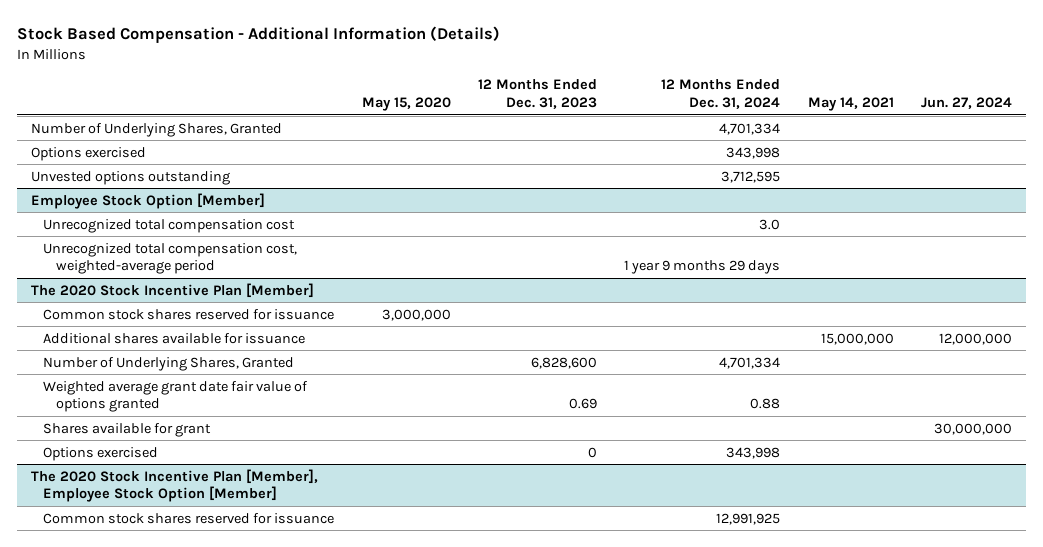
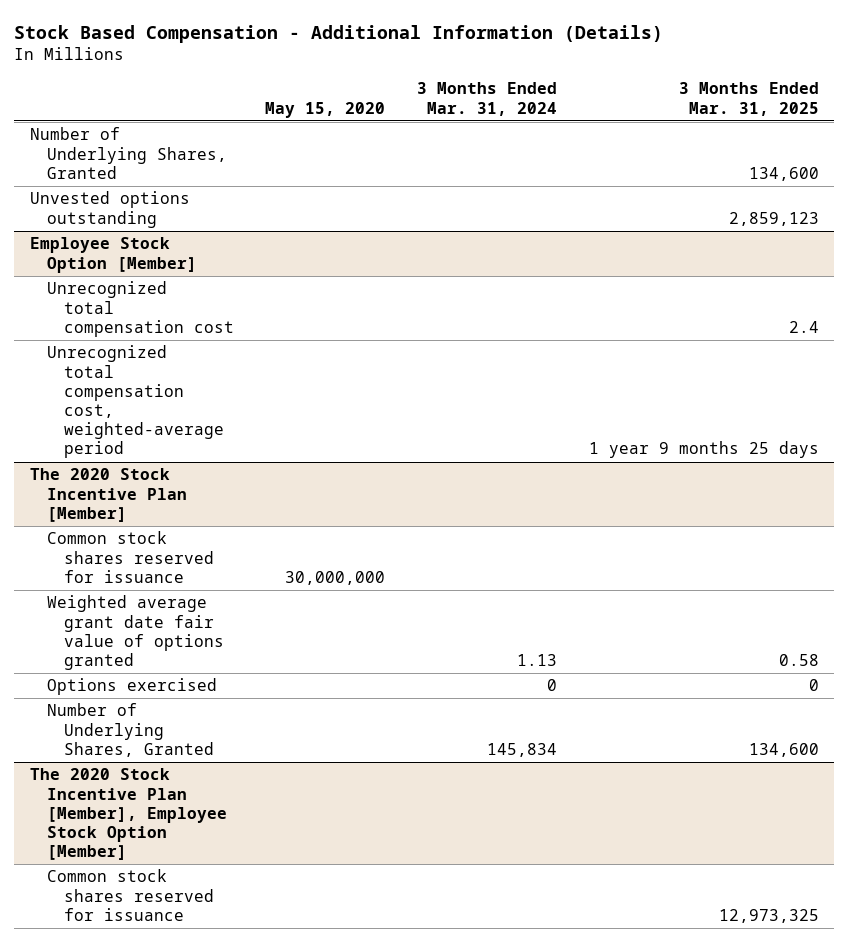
[478,79,598,110] 12 Months Ended Dec. 31, 2023 -> none
[661,79,781,110] 12 Months Ended Dec. 31, 2024 -> none
[807,97,894,112] May 14, 2021 -> none
[921,97,1013,110] Jun. 27, 2024 -> none
none -> [416,82,557,116] 3 Months Ended Mar. 31, 2024
none -> [678,82,819,116] 3 Months Ended Mar. 31, 2025
[30,146,146,161] Options exercised -> none
[43,332,306,344] Additional shares available for issuance -> none
[381,308,451,321] 3,000,000 -> [285,570,386,585] 30,000,000
[43,422,212,437] Shares available for grant -> none
[43,356,295,371] Number of Underlying Shares, Granted -> [46,703,214,757] Number of Underlying Shares, Granted

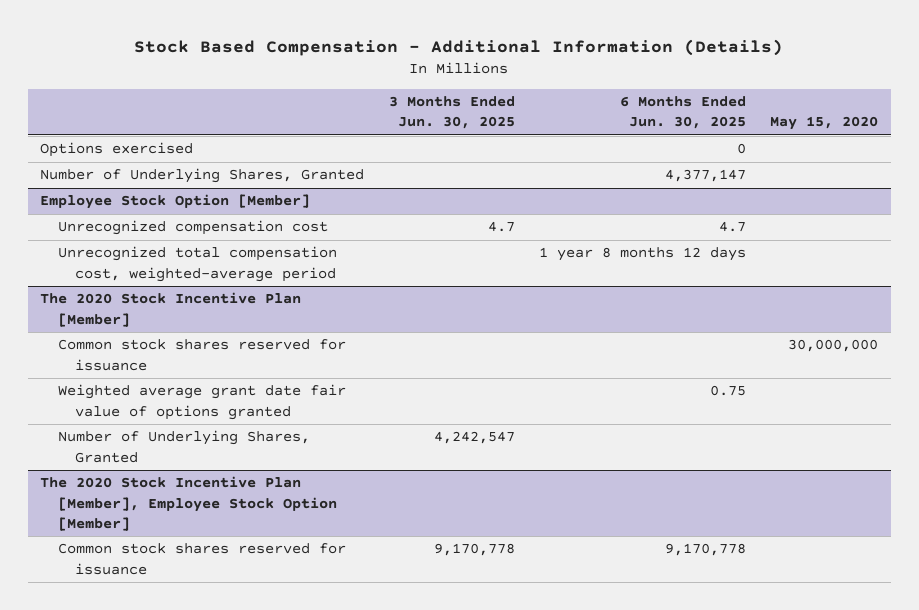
[416,82,557,116] 3 Months Ended Mar. 31, 2024 -> none
[678,82,819,116] 3 Months Ended Mar. 31, 2025 -> none
none -> [388,96,515,130] 3 Months Ended Jun. 30, 2025
none -> [620,96,747,130] 6 Months Ended Jun. 30, 2025
none -> [40,142,194,158] Options exercised
[30,191,191,228] Unvested options outstanding -> none
[46,281,234,337] Unrecognized total compensation cost -> [57,220,328,236] Unrecognized compensation cost
[46,678,217,696] Options exercised -> none

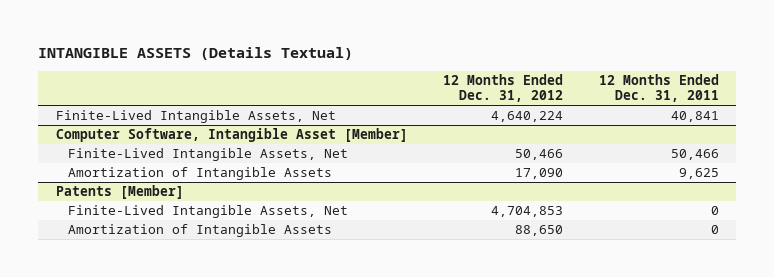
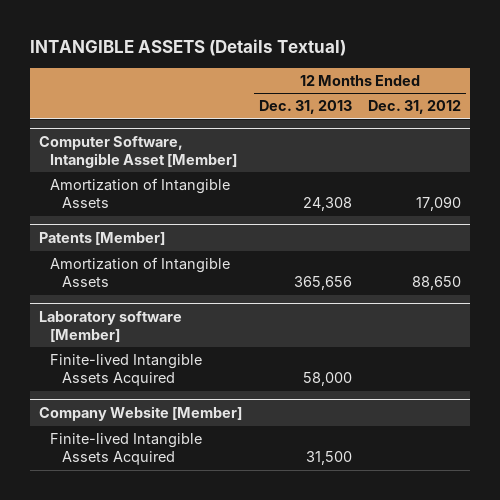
[598,74,719,103] 12 Months Ended Dec. 31, 2011 -> none
none -> [258,100,352,115] Dec. 31, 2013
[55,110,336,124] Finite-Lived Intangible Assets, Net -> none
[67,148,348,162] Finite-Lived Intangible Assets, Net -> none
[67,205,348,219] Finite-Lived Intangible Assets, Net -> none
none -> [38,311,182,343] Laboratory software [Member]
none -> [50,354,203,387] Finite-lived Intangible Assets Acquired
none -> [38,406,242,422] Company Website [Member]
none -> [50,433,203,466] Finite-lived Intangible Assets Acquired

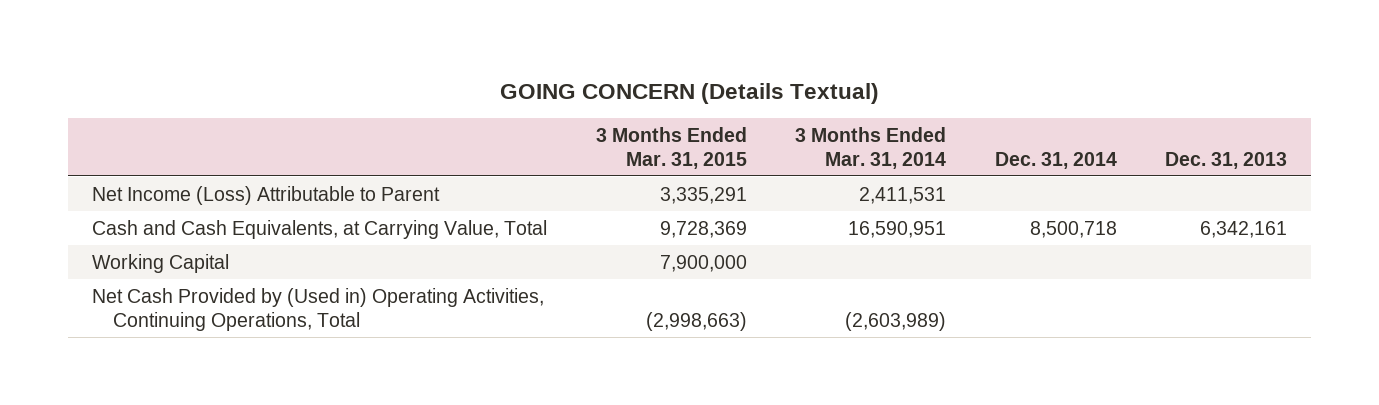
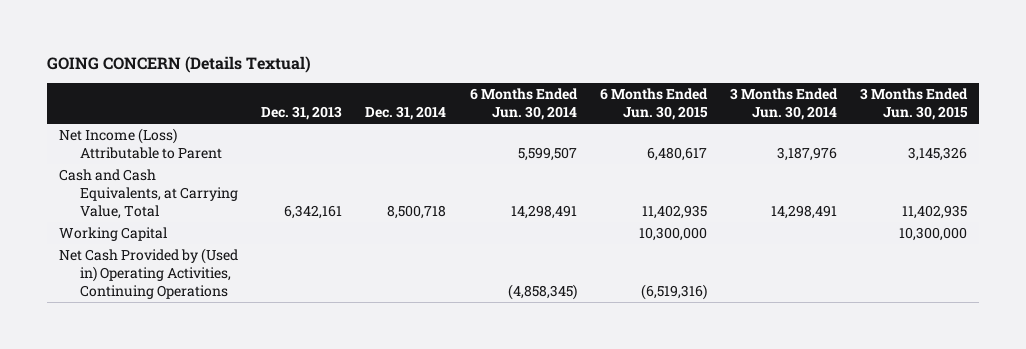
[595,126,747,169] 3 Months Ended Mar. 31, 2015 -> none
[795,126,947,169] 3 Months Ended Mar. 31, 2014 -> none
none -> [469,88,578,121] 6 Months Ended Jun. 30, 2014
none -> [599,88,708,121] 6 Months Ended Jun. 30, 2015
none -> [729,88,838,121] 3 Months Ended Jun. 30, 2014
none -> [859,88,968,121] 3 Months Ended Jun. 30, 2015
[92,287,545,331] Net Cash Provided by (Used in) Operating Activities, Continuing Operations, Total -> [58,248,238,299] Net Cash Provided by (Used in) Operating Activities, Continuing Operations

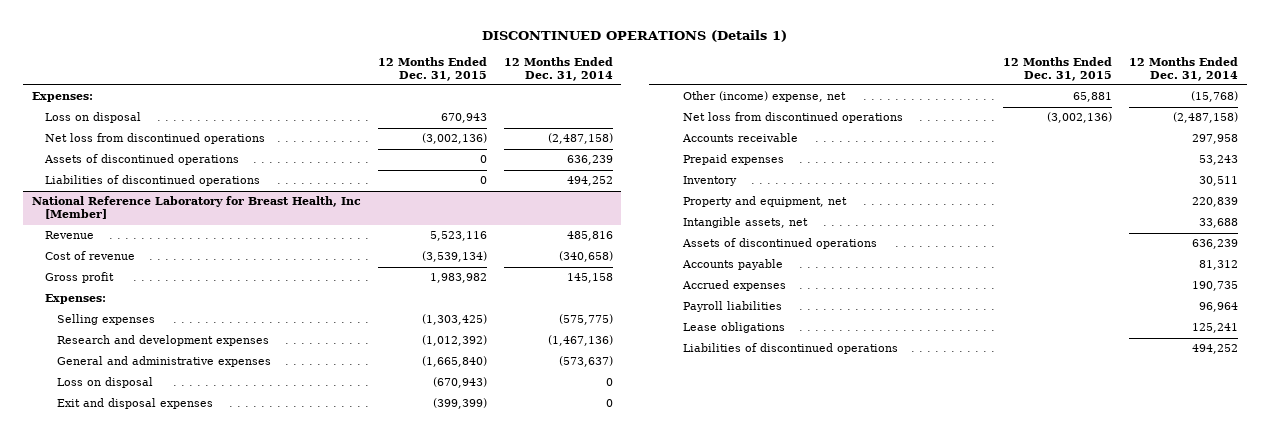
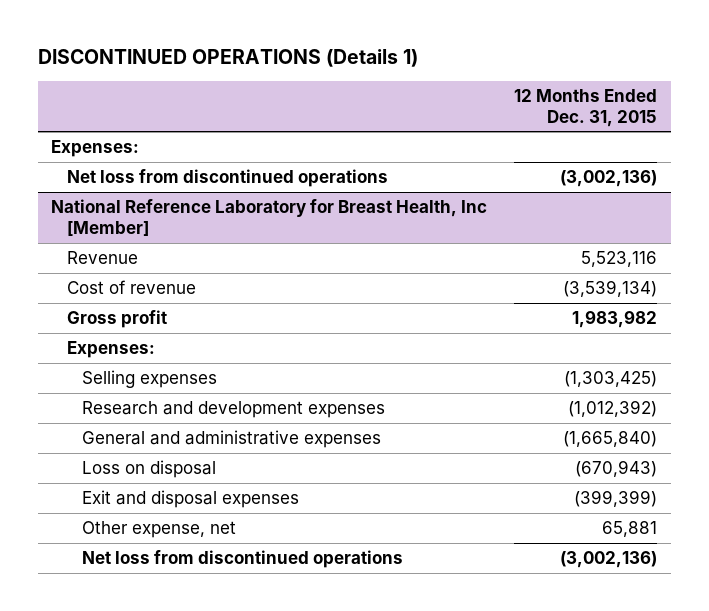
[503,56,613,81] 12 Months Ended Dec. 31, 2014 -> none
[44,112,141,124] Loss on disposal -> none
[43,154,239,166] Assets of discontinued operations -> none
[44,175,260,187] Liabilities of discontinued operations -> none
[682,91,846,103] Other (income) expense, net -> [82,521,237,539] Other expense, net
[681,133,798,143] Accounts receivable -> none
[682,154,784,166] Prepaid expenses -> none
[682,176,737,187] Inventory -> none
[682,196,847,208] Property and equipment, net -> none
[682,217,808,229] Intangible assets, net -> none
[681,238,877,250] Assets of discontinued operations -> none
[681,259,783,271] Accounts payable -> none
[681,280,786,292] Accrued expenses -> none
[682,301,782,313] Payroll liabilities -> none
[682,322,785,334] Lease obligations -> none
[682,343,898,355] Liabilities of discontinued operations -> none

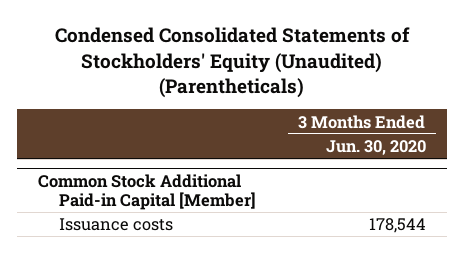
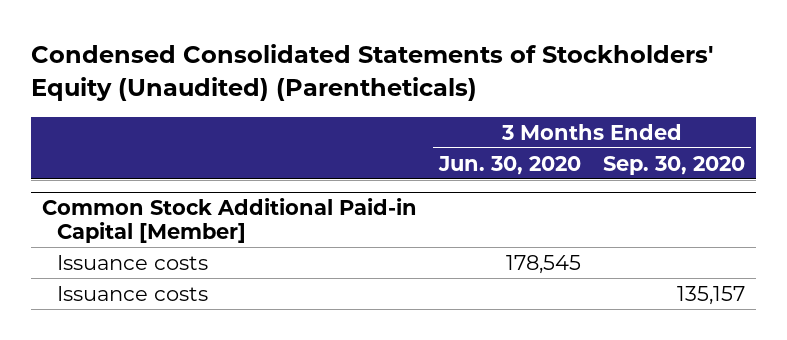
none -> [603,155,746,175] Sep. 30, 2020
[368,218,426,234] 178,544 -> [505,254,581,274] 178,545
none -> [57,285,209,301] Issuance costs

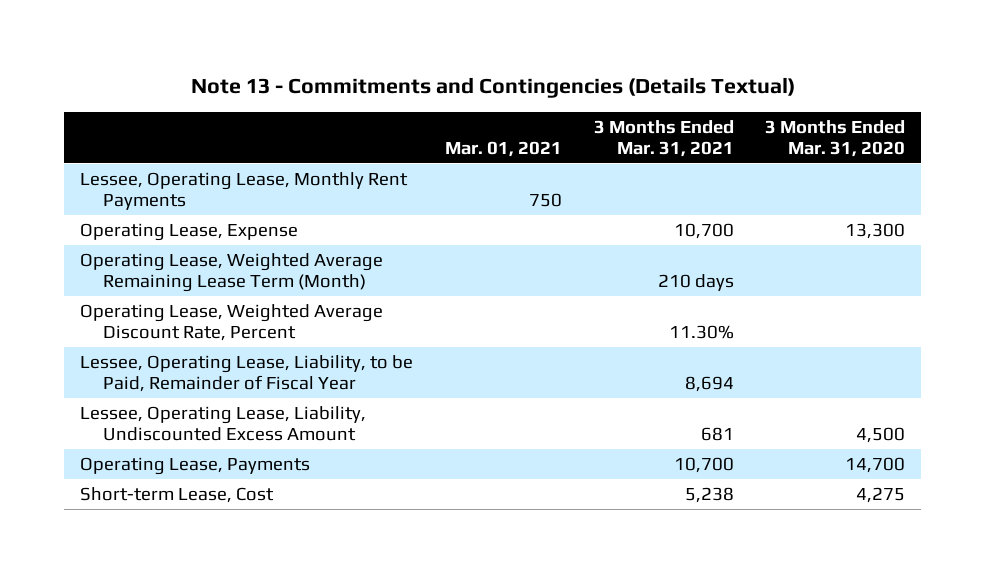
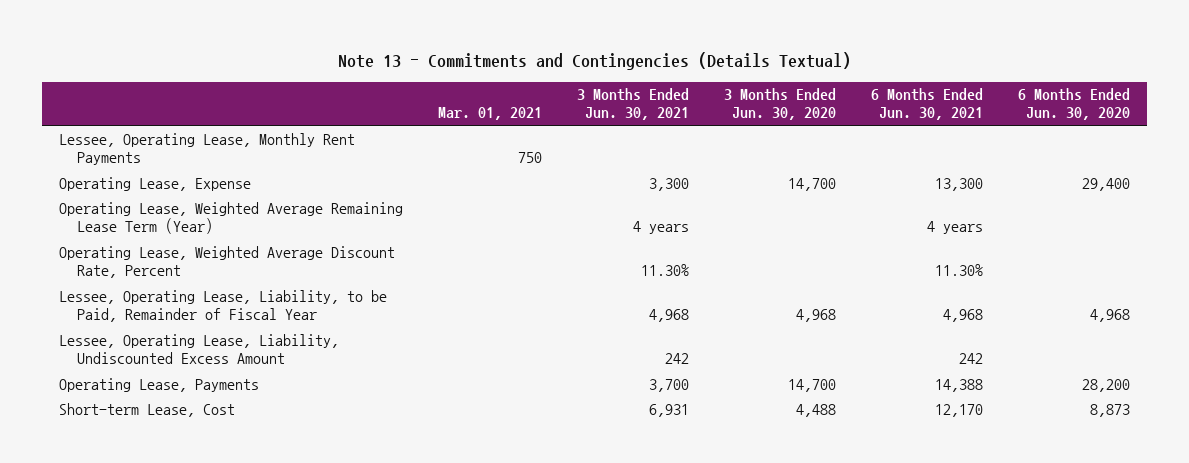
[593,119,734,158] 3 Months Ended Mar. 31, 2021 -> none
[765,119,906,158] 3 Months Ended Mar. 31, 2020 -> none
none -> [577,88,690,121] 3 Months Ended Jun. 30, 2021
none -> [723,88,836,121] 3 Months Ended Jun. 30, 2020
none -> [870,88,983,121] 6 Months Ended Jun. 30, 2021
none -> [1017,88,1130,121] 6 Months Ended Jun. 30, 2020
[79,252,383,293] Operating Lease, Weighted Average Remaining Lease Term (Month) -> [59,201,404,234] Operating Lease, Weighted Average Remaining Lease Term (Year)

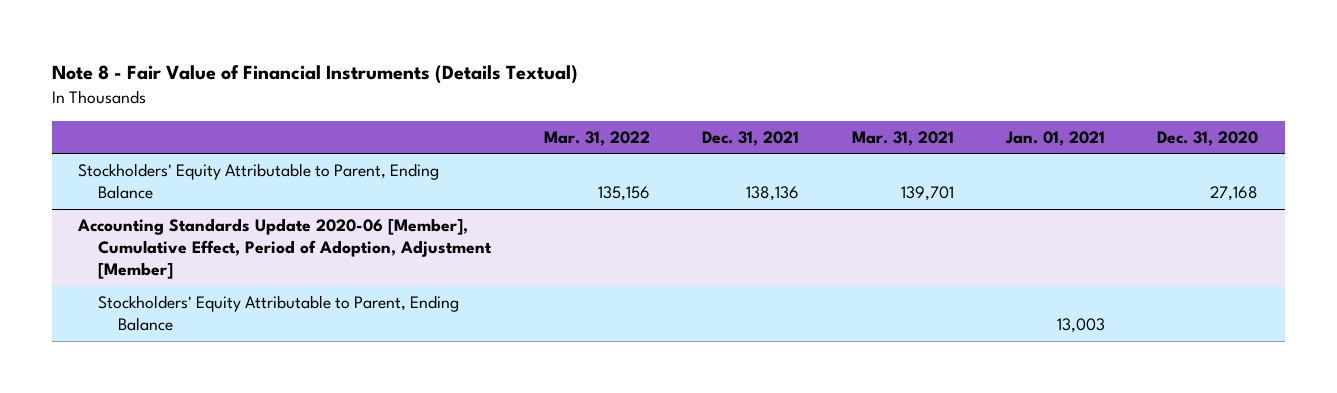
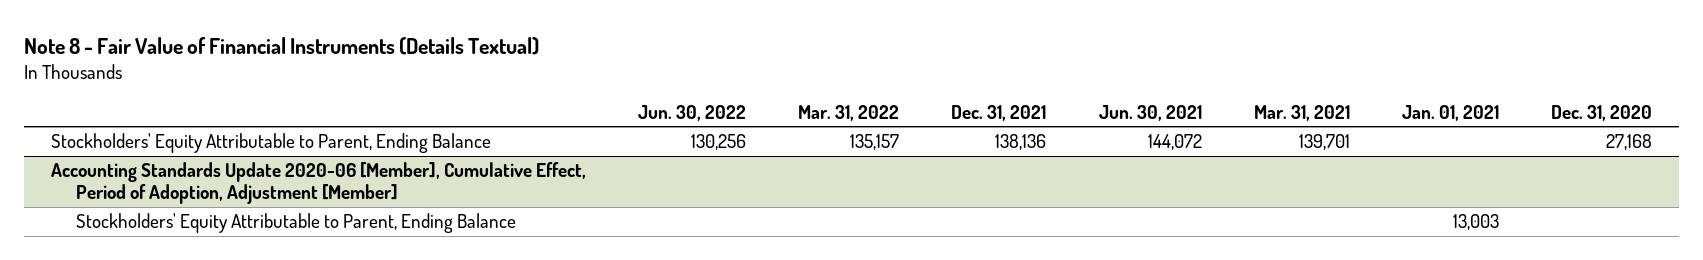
none -> [637,104,746,121] Jun. 30, 2022
none -> [1098,104,1202,121] Jun. 30, 2021
[597,186,650,202] 135,156 -> [850,134,900,151] 135,157

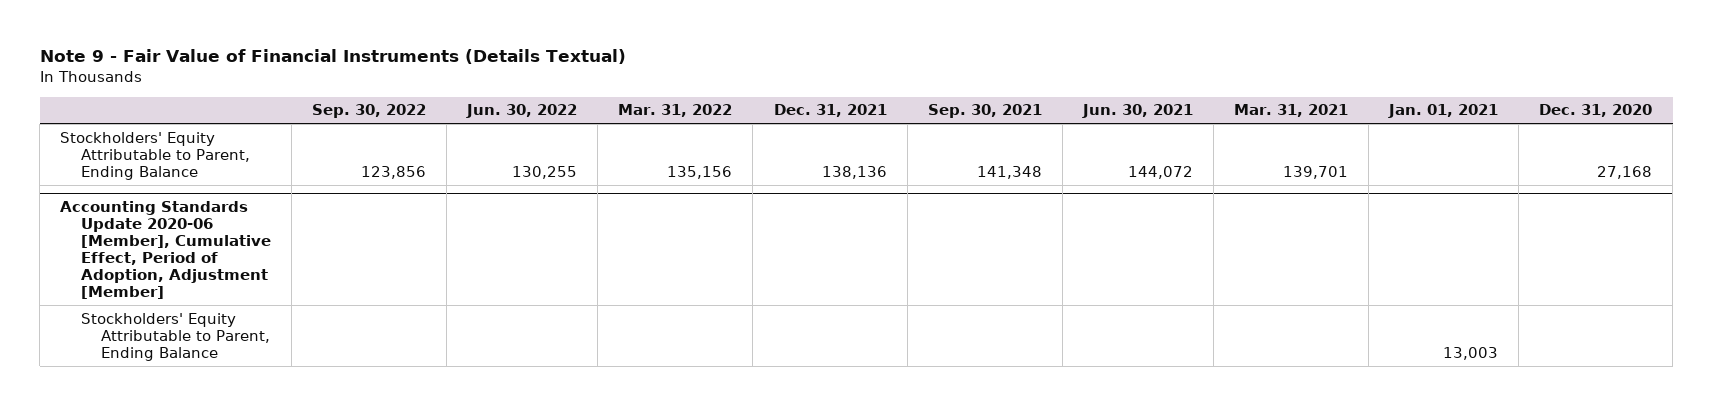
[24,36,540,55] Note 8 - Fair Value of Financial Instruments (Details Textual) -> [39,49,626,65] Note 9 - Fair Value of Financial Instruments (Details Textual)
none -> [312,104,427,119] Sep. 30, 2022
none -> [927,104,1042,119] Sep. 30, 2021
[690,134,746,151] 130,256 -> [512,165,578,179] 130,255
[850,134,900,151] 135,157 -> [667,165,733,179] 135,156

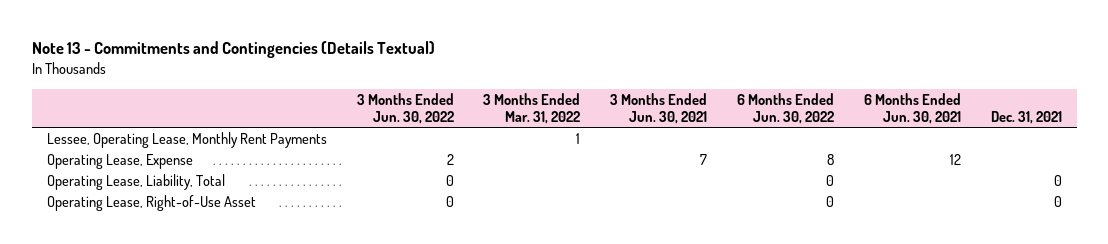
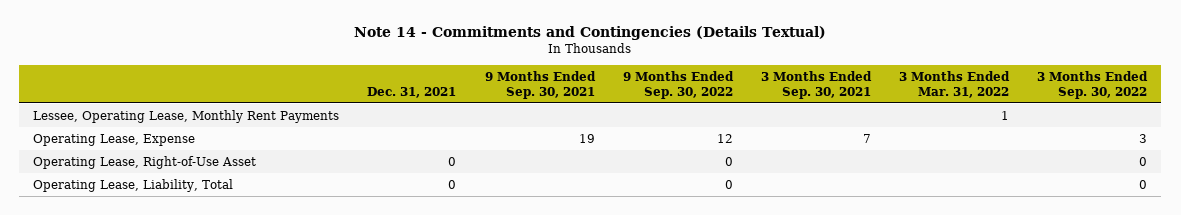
[31,41,435,59] Note 13 - Commitments and Contingencies (Details Textual) -> [354,26,827,41] Note 14 - Commitments and Contingencies (Details Textual)
[356,92,454,125] 3 Months Ended Jun. 30, 2022 -> none
[610,92,708,125] 3 Months Ended Jun. 30, 2021 -> none
[737,92,835,125] 6 Months Ended Jun. 30, 2022 -> none
[863,92,961,125] 6 Months Ended Jun. 30, 2021 -> none
none -> [484,70,596,99] 9 Months Ended Sep. 30, 2021
none -> [622,70,734,99] 9 Months Ended Sep. 30, 2022
none -> [760,70,872,99] 3 Months Ended Sep. 30, 2021
none -> [1037,70,1149,99] 3 Months Ended Sep. 30, 2022
[46,173,225,190] Operating Lease, Liability, Total -> [33,178,234,192] Operating Lease, Liability, Total

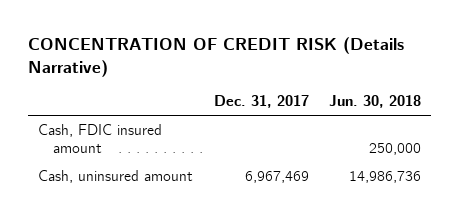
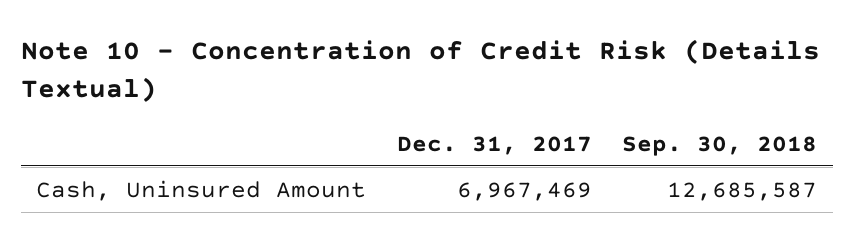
[28,37,405,77] CONCENTRATION OF CREDIT RISK (Details Narrative) -> [20,38,820,102] Note 10 - Concentration of Credit Risk (Details Textual)
[328,94,421,108] Jun. 30, 2018 -> none
none -> [622,135,818,156] Sep. 30, 2018
[38,123,163,153] Cash, FDIC insured amount -> none
[38,169,194,183] Cash, uninsured amount -> [36,179,367,201] Cash, Uninsured Amount

